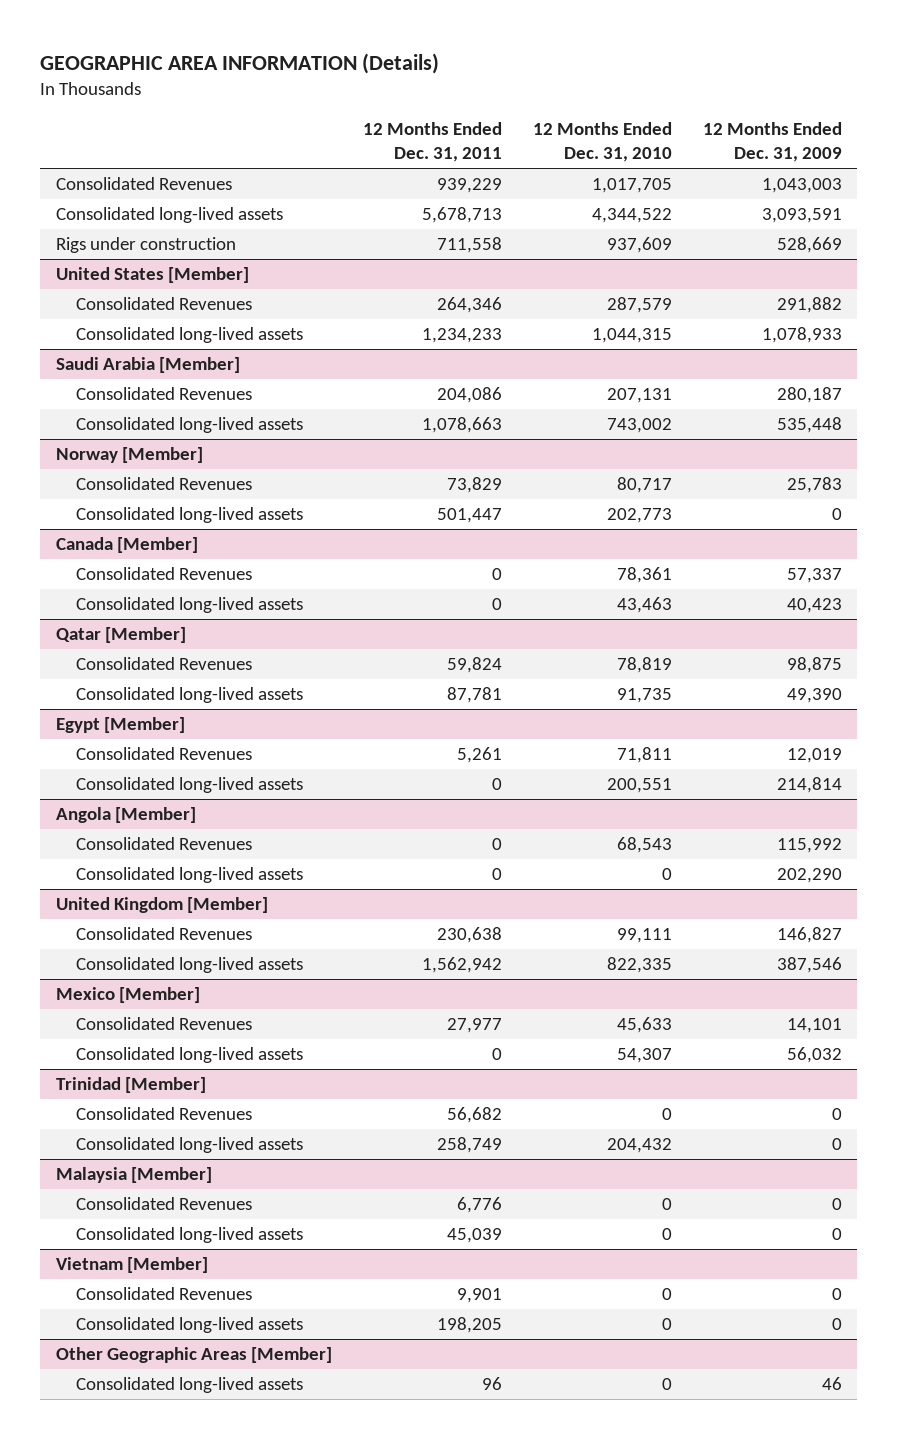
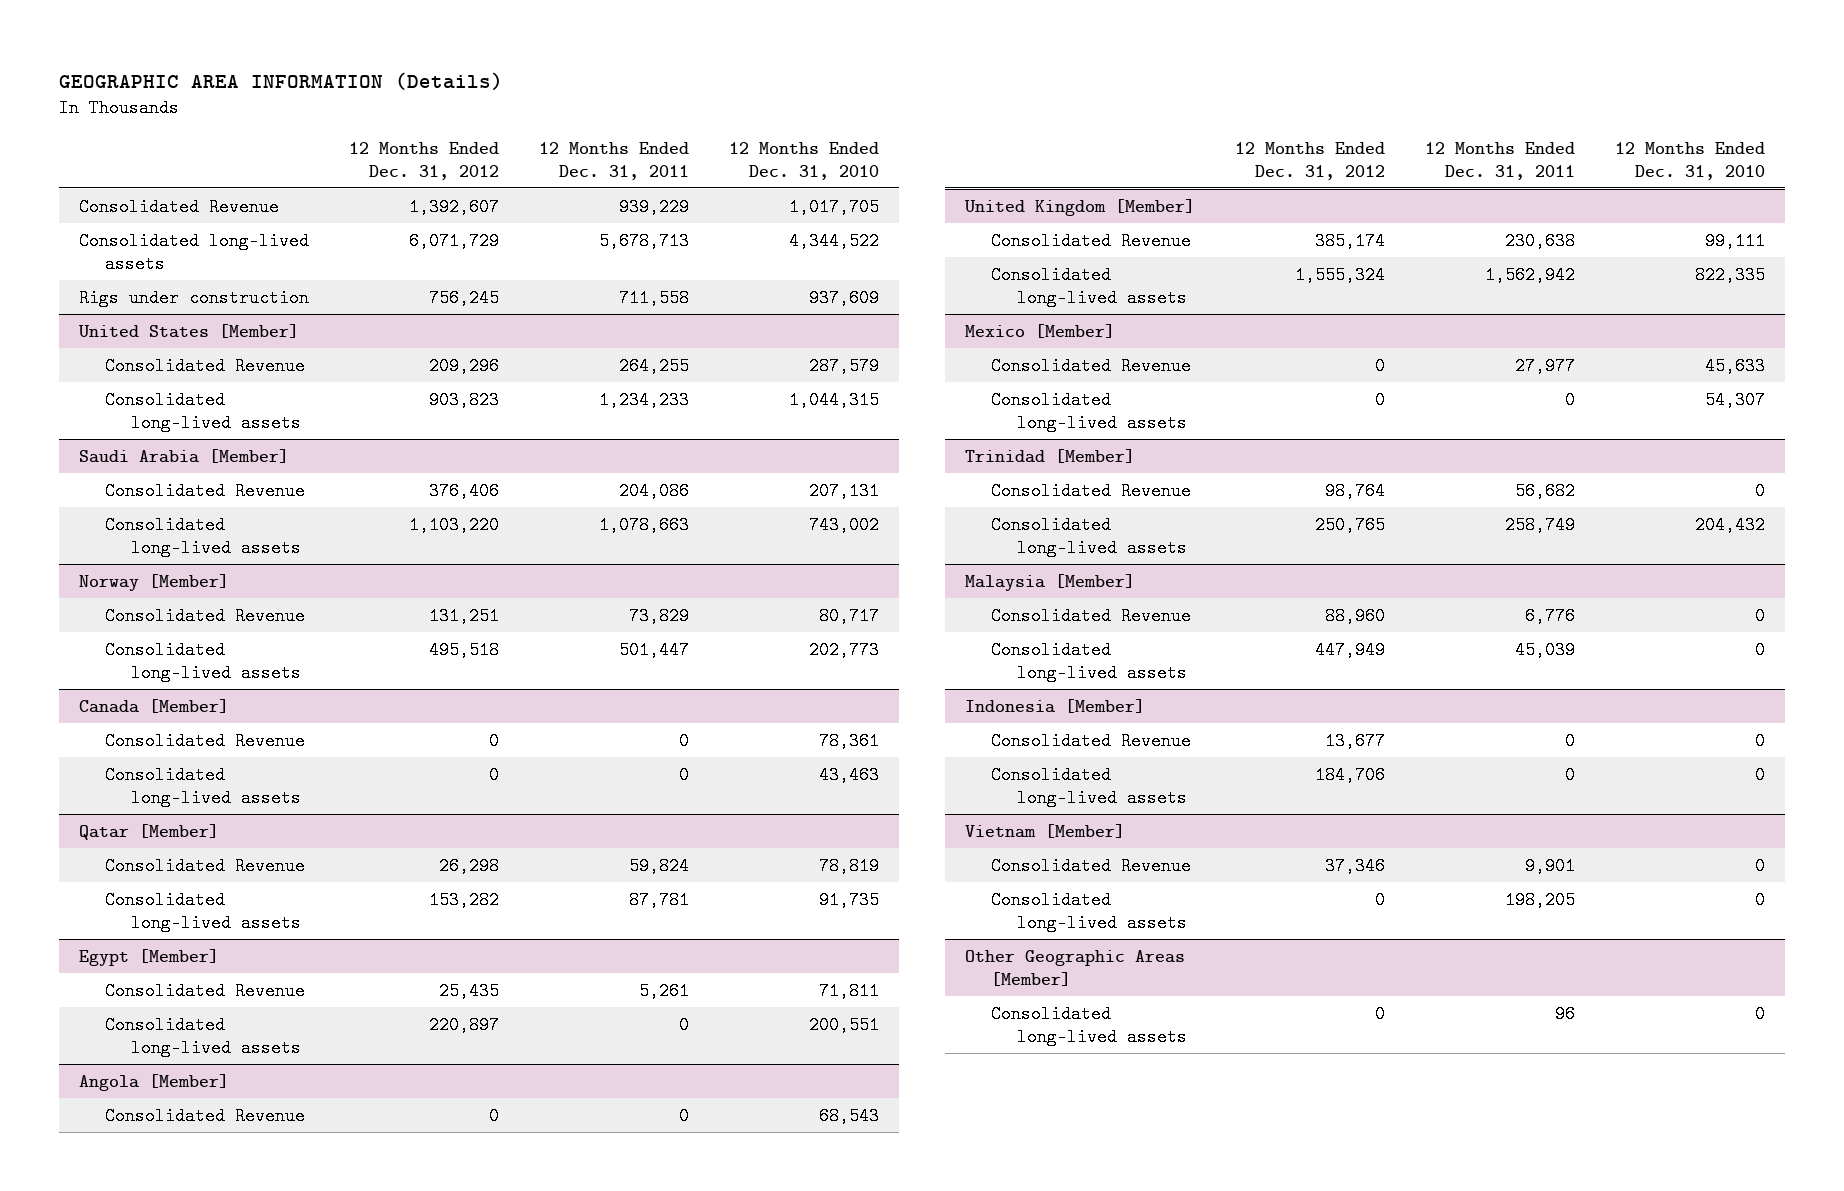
[702,122,842,163] 12 Months Ended Dec. 31, 2009 -> none
none -> [348,141,499,180] 12 Months Ended Dec. 31, 2012
[55,177,232,191] Consolidated Revenues -> [78,197,279,216] Consolidated Revenue
[75,297,252,311] Consolidated Revenues -> [104,356,305,375] Consolidated Revenue
[436,297,502,314] 264,346 -> [618,356,689,375] 264,255
[75,387,252,401] Consolidated Revenues -> [104,481,305,500] Consolidated Revenue
[75,477,252,491] Consolidated Revenues -> [104,606,305,625] Consolidated Revenue
[75,567,252,581] Consolidated Revenues -> [104,731,305,750] Consolidated Revenue
[75,657,252,671] Consolidated Revenues -> [104,856,305,875] Consolidated Revenue
[75,747,252,761] Consolidated Revenues -> [104,981,305,1000] Consolidated Revenue
[75,867,303,884] Consolidated long-lived assets -> none
[75,837,252,851] Consolidated Revenues -> [104,1106,305,1125] Consolidated Revenue
[75,927,252,941] Consolidated Revenues -> [991,231,1192,250] Consolidated Revenue
[75,1017,252,1031] Consolidated Revenues -> [991,356,1192,375] Consolidated Revenue
[75,1107,252,1121] Consolidated Revenues -> [991,481,1192,500] Consolidated Revenue
[75,1197,252,1211] Consolidated Revenues -> [991,606,1192,625] Consolidated Revenue
none -> [965,698,1146,713] Indonesia [Member]
none -> [991,731,1192,750] Consolidated Revenue
none -> [991,765,1188,807] Consolidated long-lived assets
[75,1287,252,1301] Consolidated Revenues -> [991,856,1192,875] Consolidated Revenue

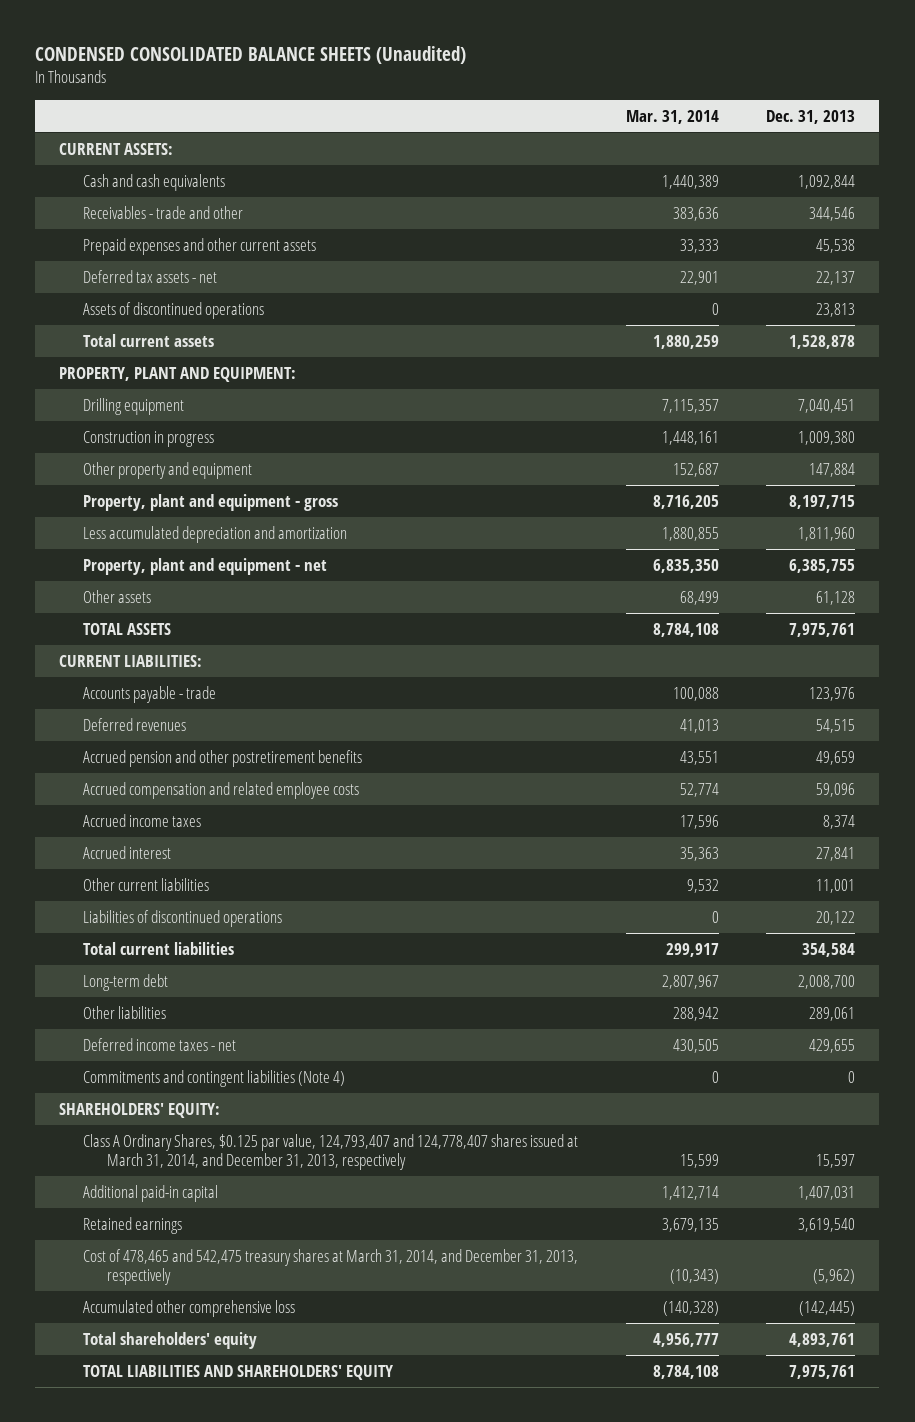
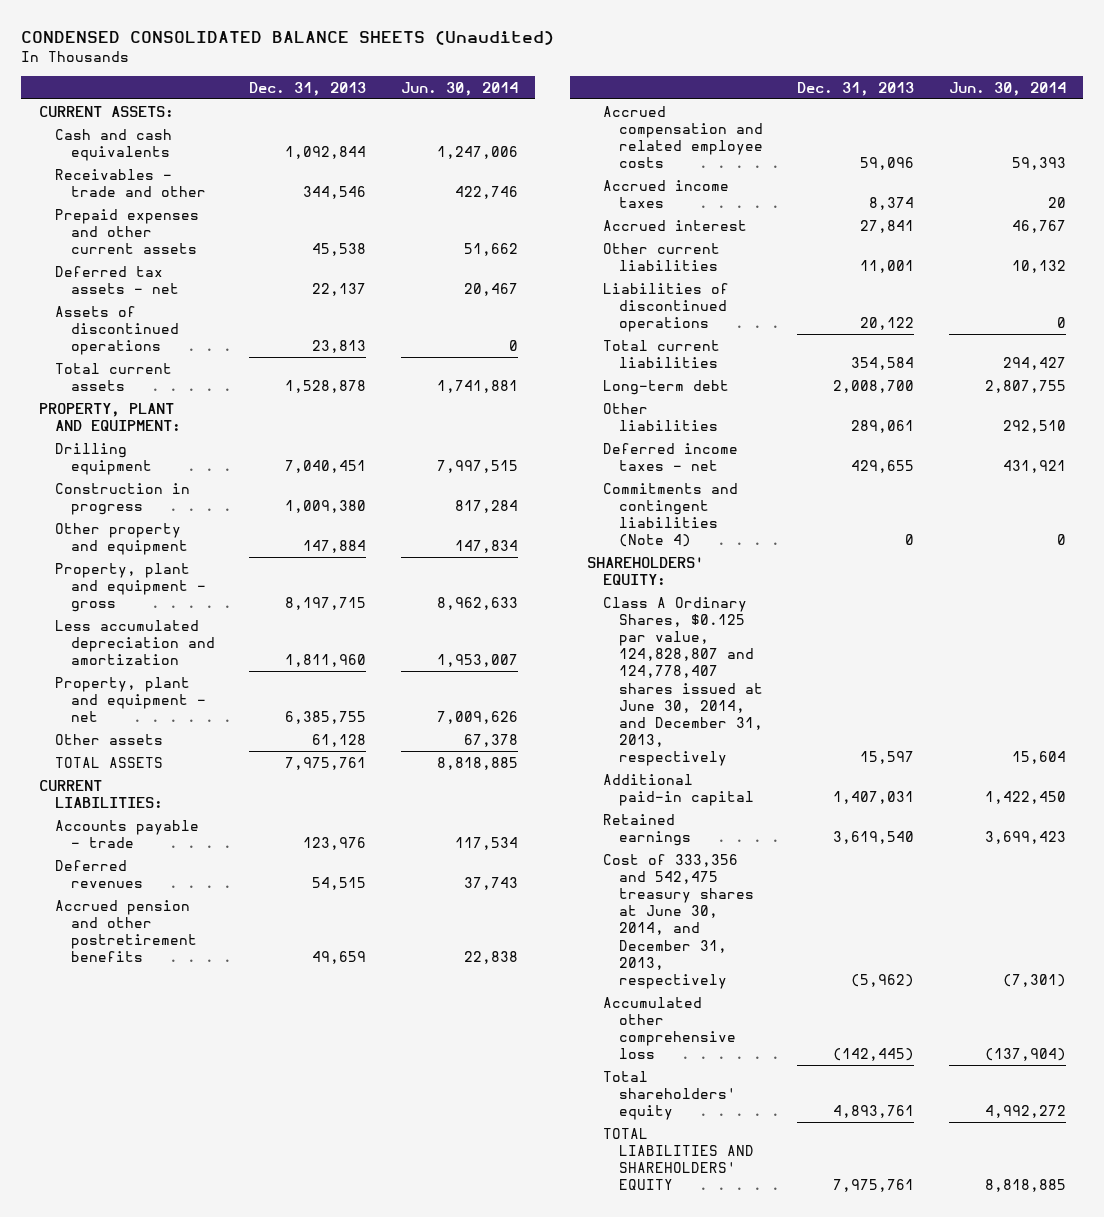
[625,109,719,124] Mar. 31, 2014 -> none
none -> [400,81,518,96] Jun. 30, 2014
[83,1133,579,1171] Class A Ordinary Shares, $0.125 par value, 124,793,407 and 124,778,407 shares issued at March 31, 2014, and December 31, 2013, respectively -> [602,596,764,767] Class A Ordinary Shares, $0.125 par value, 124,828,807 and 124,778,407 shares issued at June 30, 2014, and December 31, 2013, respectively
[83,1248,579,1286] Cost of 478,465 and 542,475 treasury shares at March 31, 2014, and December 31, 2013, respectively -> [602,853,755,989] Cost of 333,356 and 542,475 treasury shares at June 30, 2014, and December 31, 2013, respectively

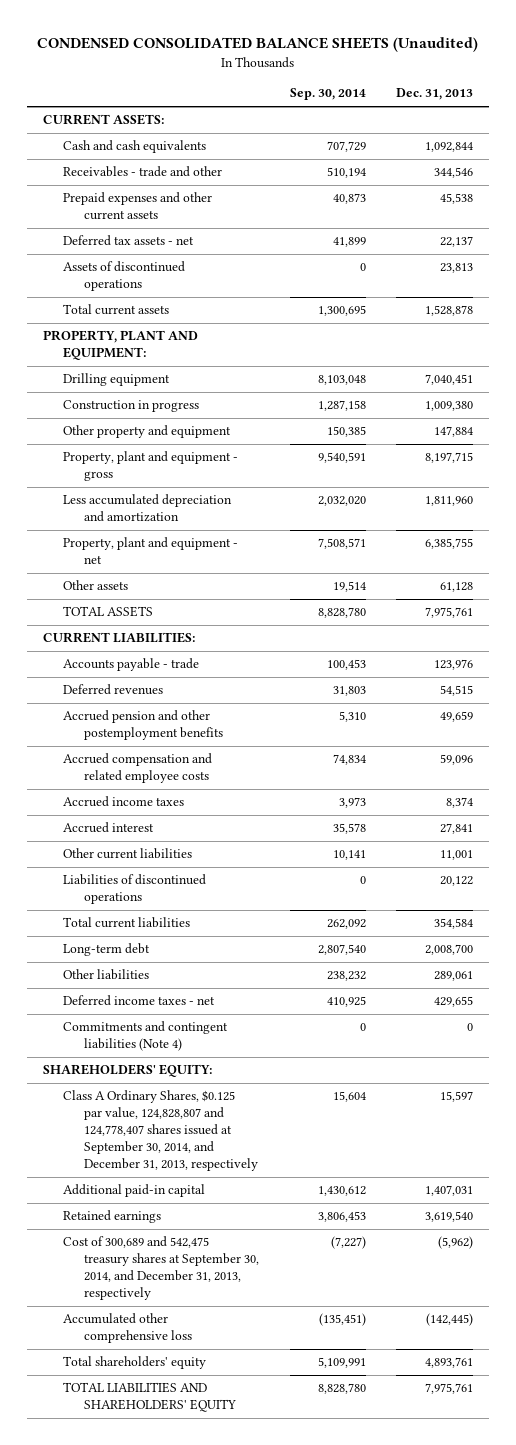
[400,81,518,96] Jun. 30, 2014 -> none
none -> [289,88,366,101] Sep. 30, 2014
[54,899,197,963] Accrued pension and other postretirement benefits -> [63,710,224,741] Accrued pension and other postemployment benefits
[602,596,764,767] Class A Ordinary Shares, $0.125 par value, 124,828,807 and 124,778,407 shares issued at June 30, 2014, and December 31, 2013, respectively -> [63,1090,259,1172] Class A Ordinary Shares, $0.125 par value, 124,828,807 and 124,778,407 shares issued at September 30, 2014, and December 31, 2013, respectively
[602,853,755,989] Cost of 333,356 and 542,475 treasury shares at June 30, 2014, and December 31, 2013, respectively -> [63,1236,260,1301] Cost of 300,689 and 542,475 treasury shares at September 30, 2014, and December 31, 2013, respectively

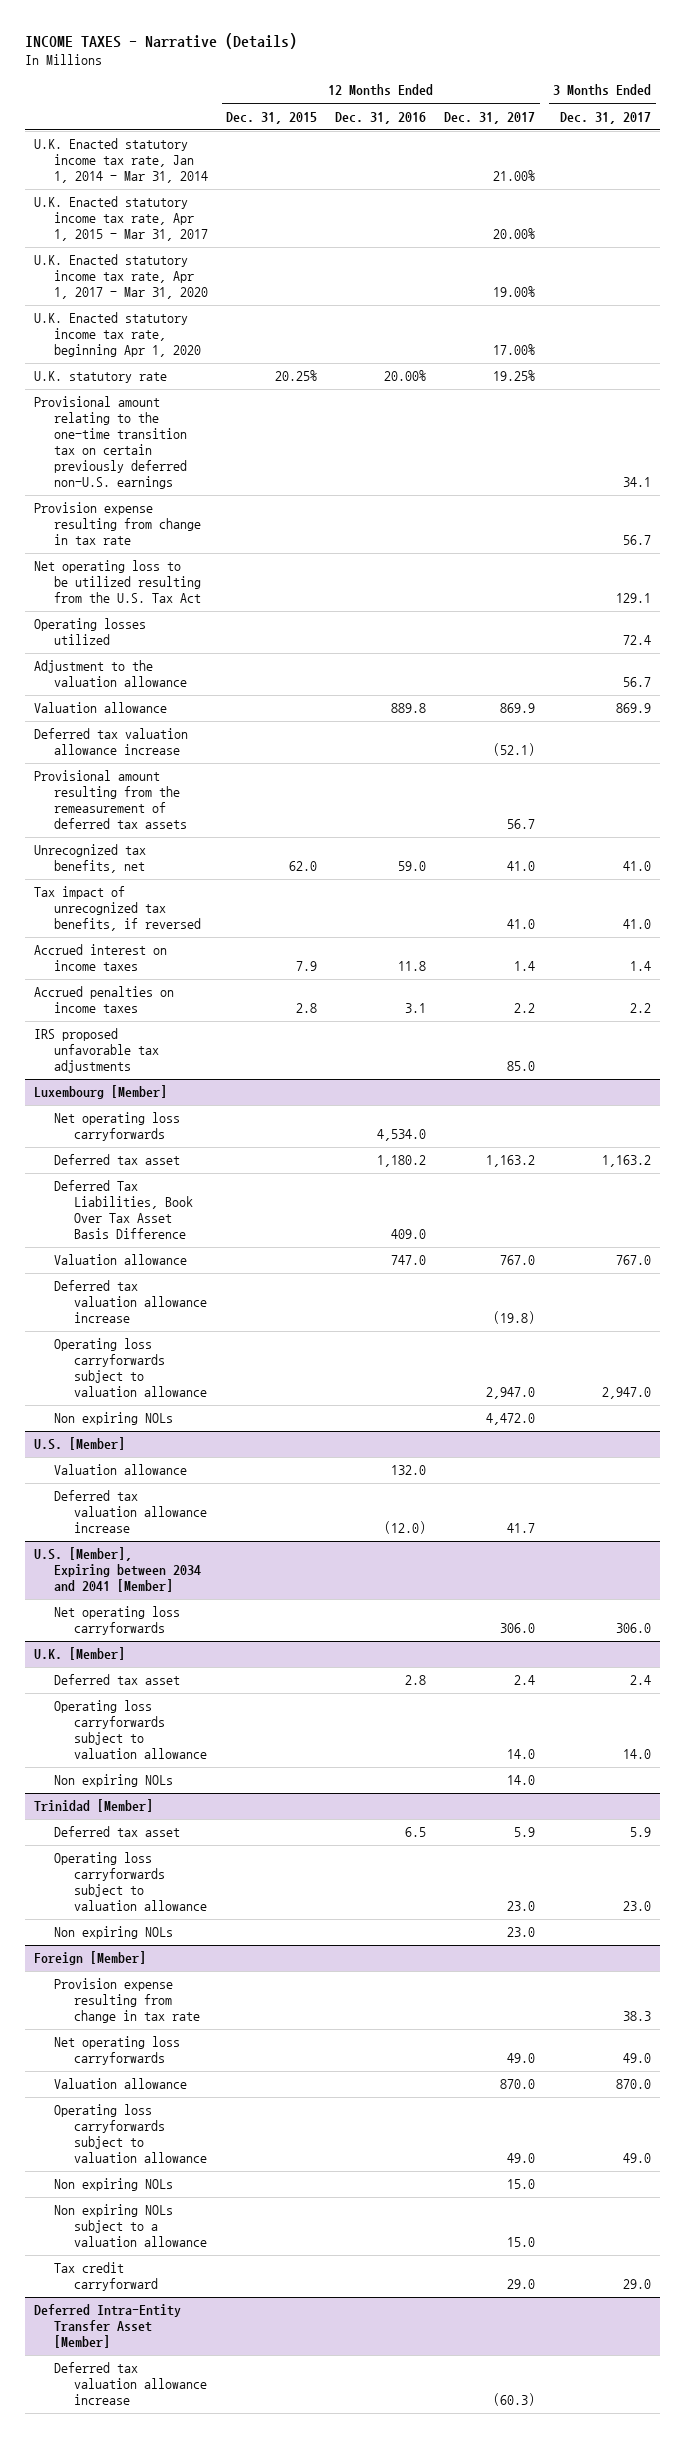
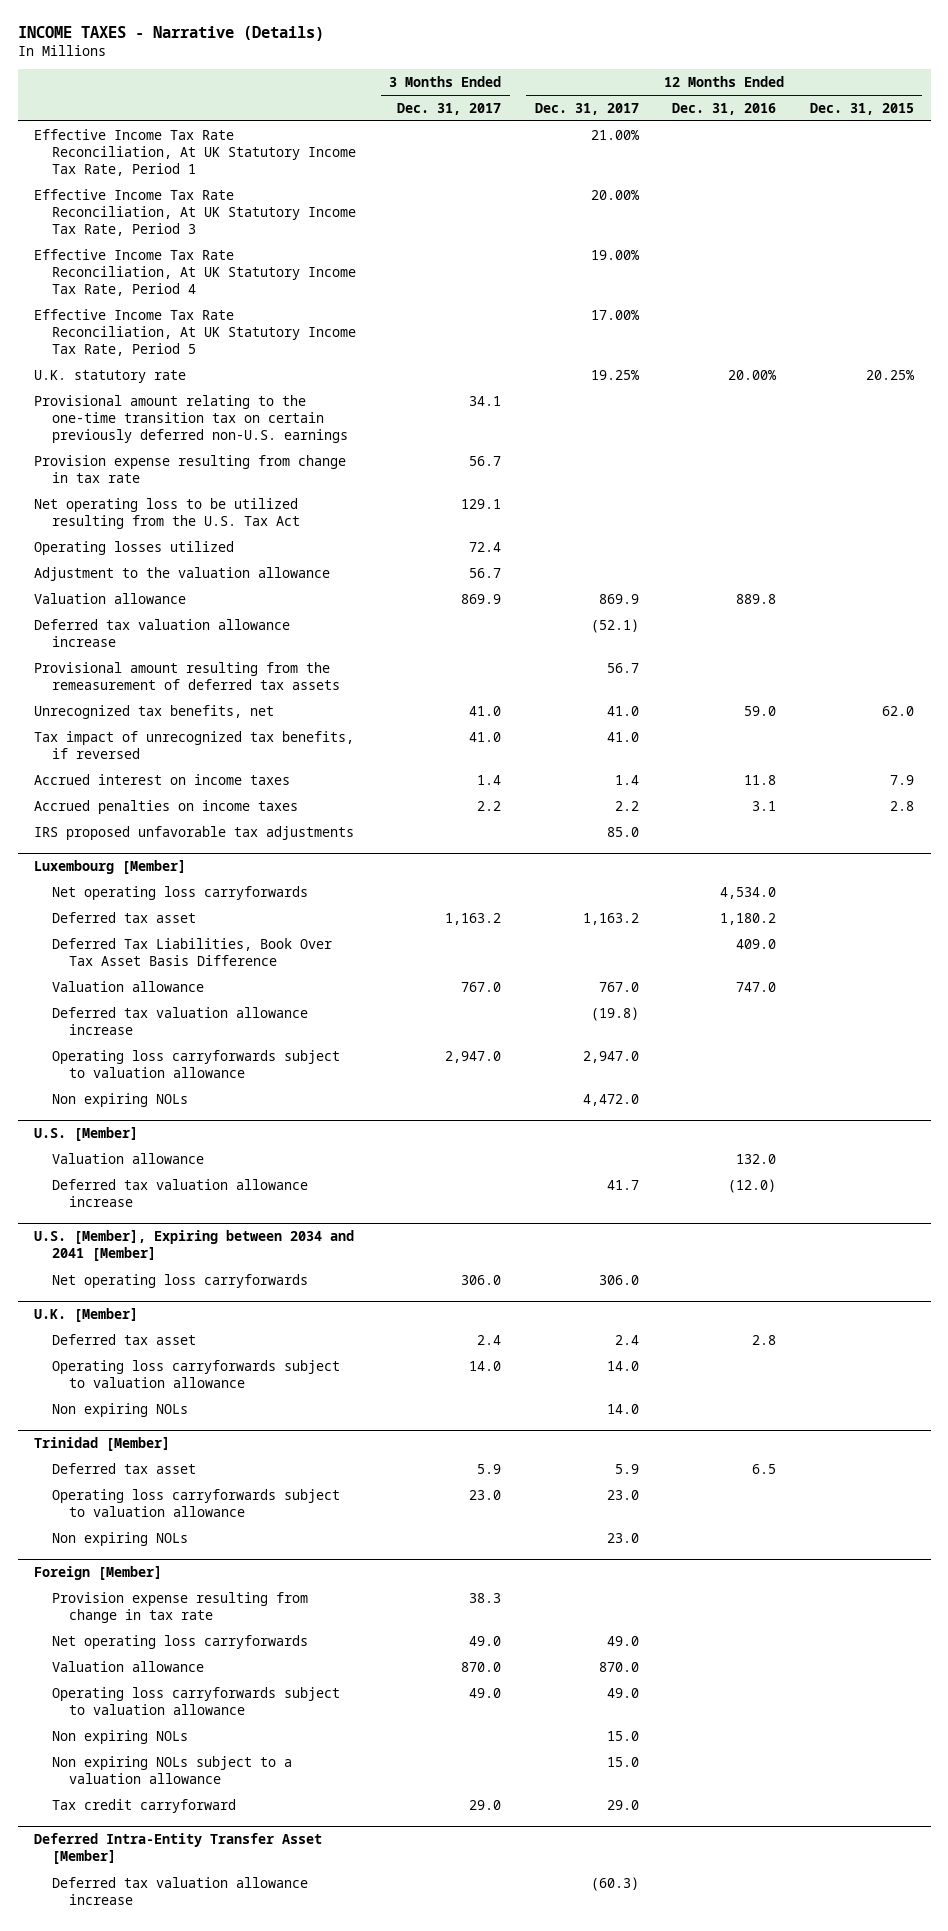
[33,138,209,184] U.K. Enacted statutory income tax rate, Jan 1, 2014 - Mar 31, 2014 -> [34,128,356,177] Effective Income Tax Rate Reconciliation, At UK Statutory Income Tax Rate, Period 1
[33,196,209,242] U.K. Enacted statutory income tax rate, Apr 1, 2015 - Mar 31, 2017 -> [34,188,356,237] Effective Income Tax Rate Reconciliation, At UK Statutory Income Tax Rate, Period 3
[33,254,209,300] U.K. Enacted statutory income tax rate, Apr 1, 2017 - Mar 31, 2020 -> [34,248,356,297] Effective Income Tax Rate Reconciliation, At UK Statutory Income Tax Rate, Period 4
[33,312,202,358] U.K. Enacted statutory income tax rate, beginning Apr 1, 2020 -> [34,308,356,357] Effective Income Tax Rate Reconciliation, At UK Statutory Income Tax Rate, Period 5

